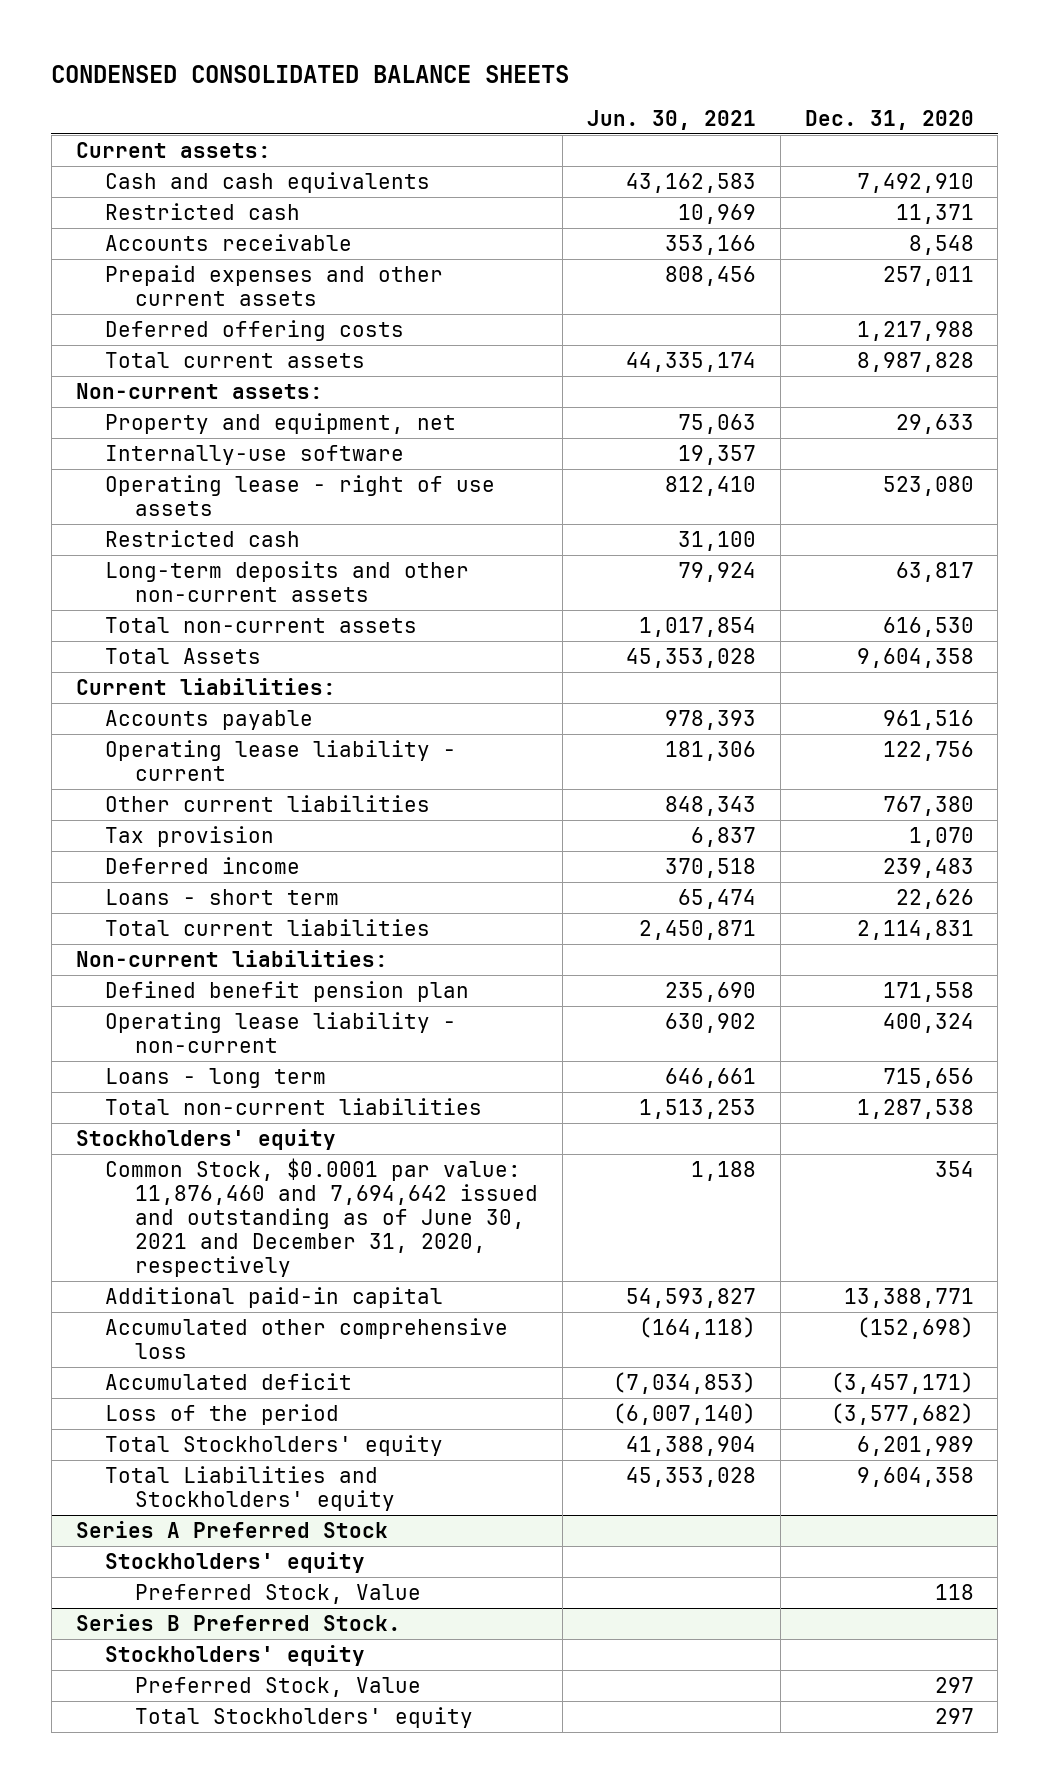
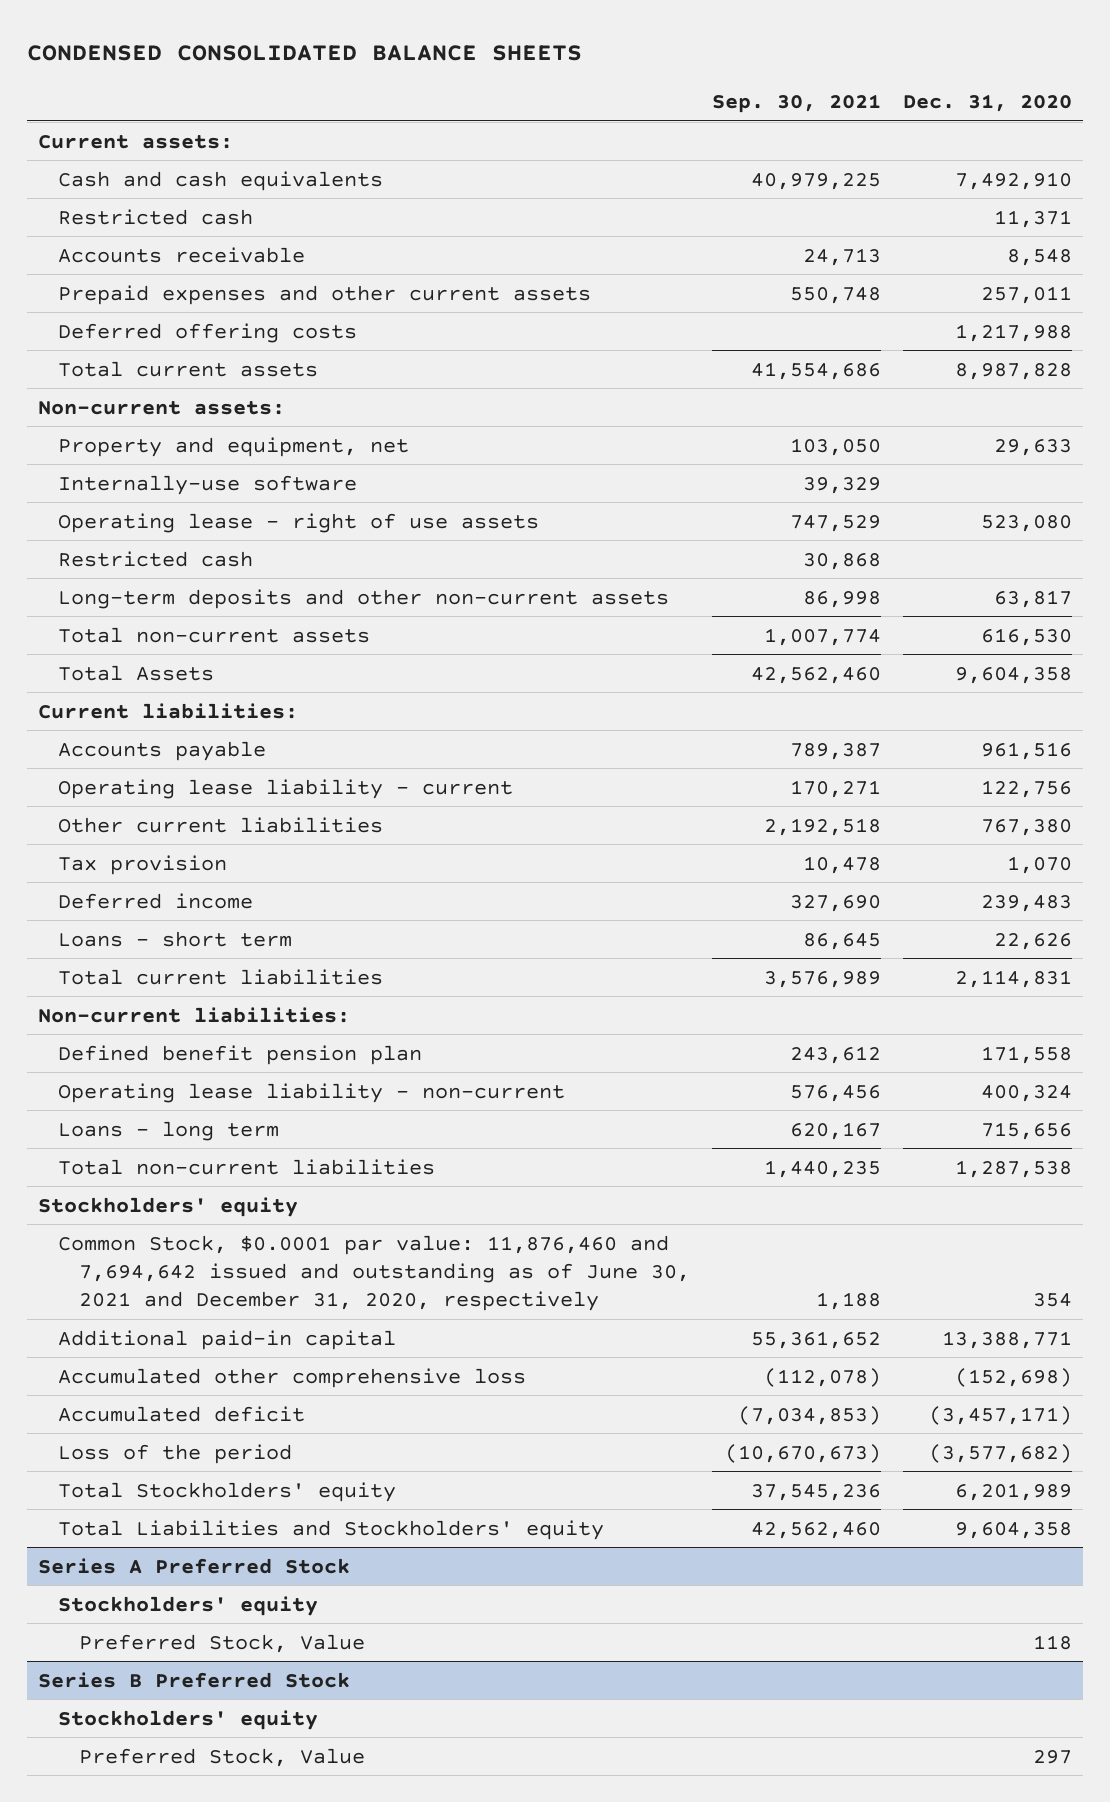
[586,109,756,130] Jun. 30, 2021 -> none
none -> [712,94,882,114] Sep. 30, 2021
[75,1613,401,1631] Series B Preferred Stock. -> [37,1671,350,1688] Series B Preferred Stock
[134,1706,473,1728] Total Stockholders' equity -> none

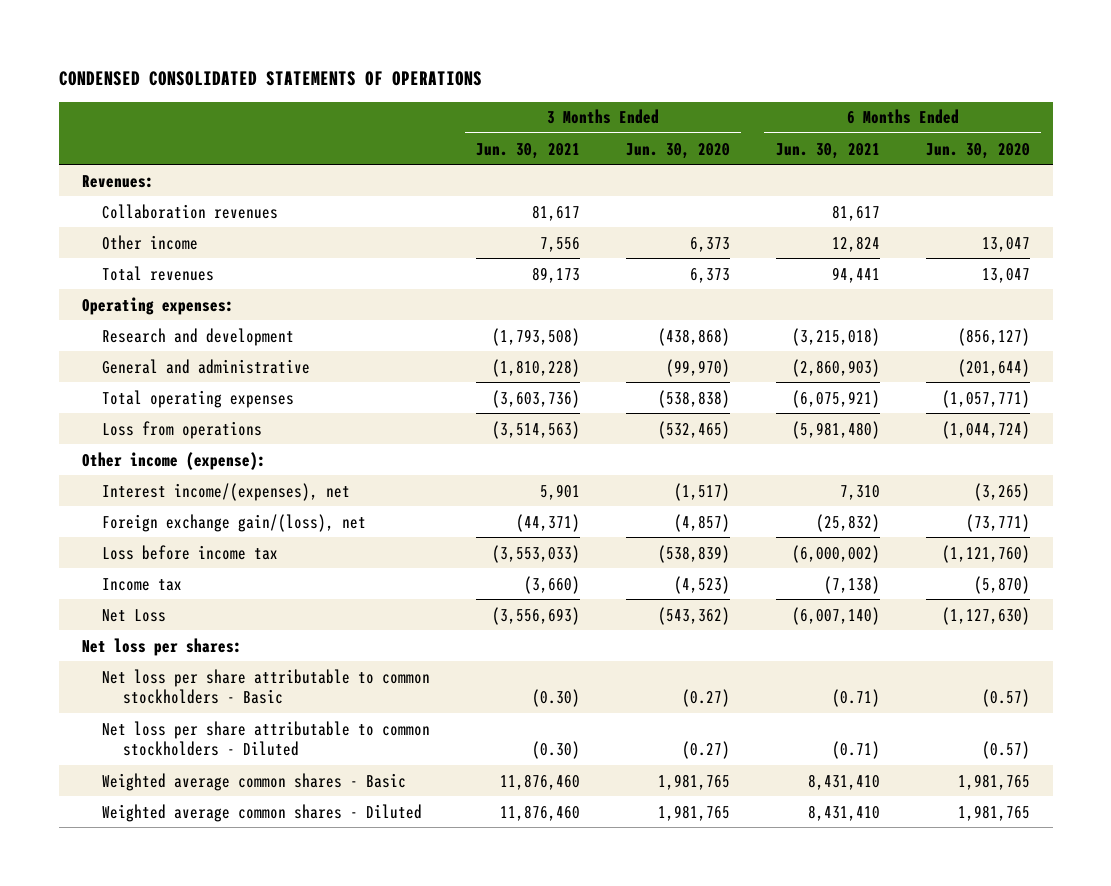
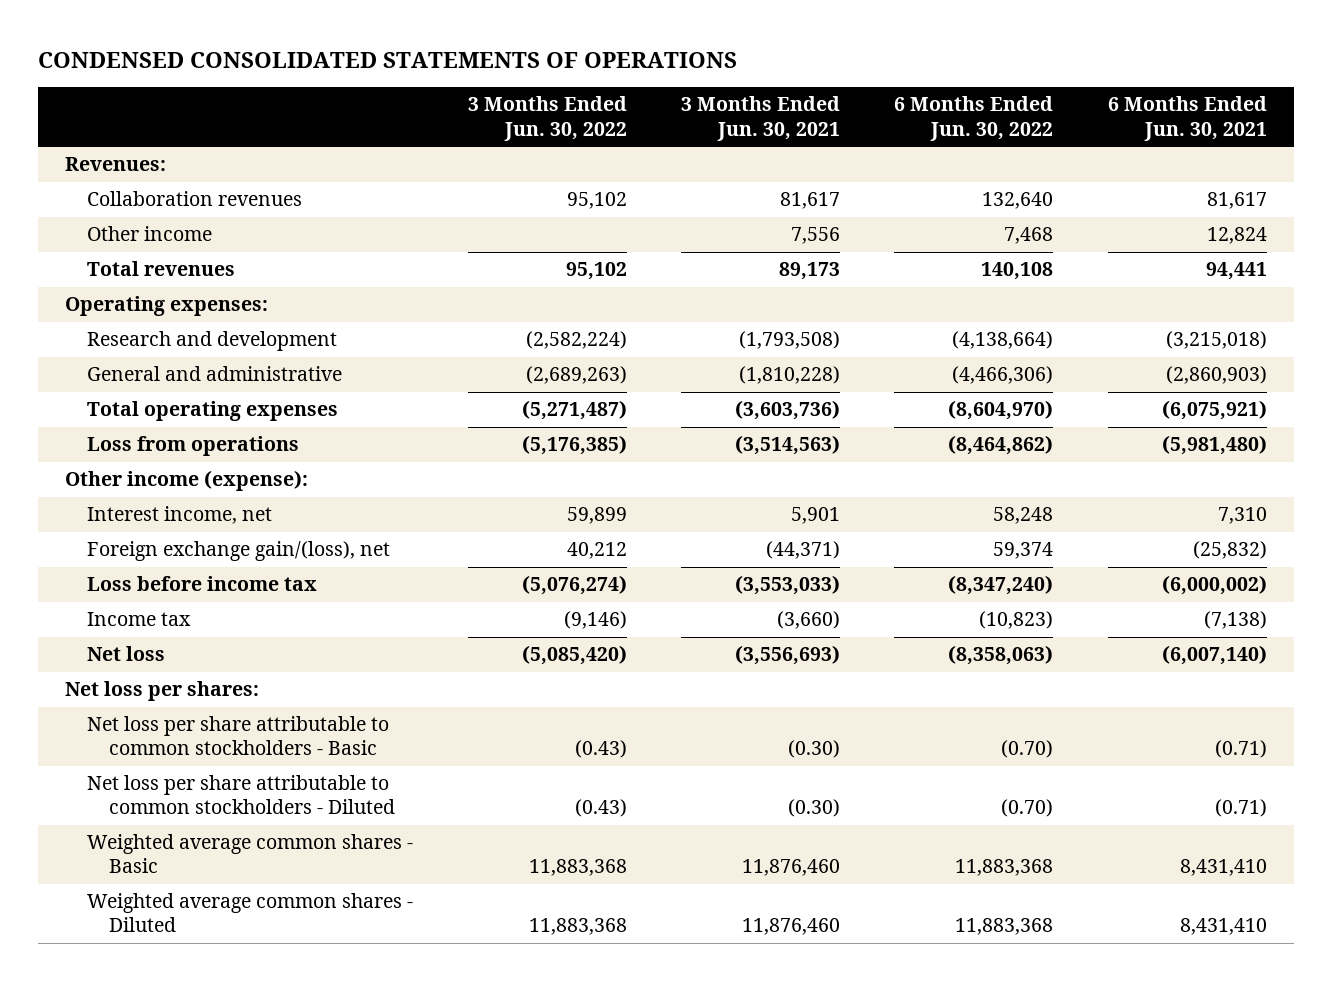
[625,142,730,159] Jun. 30, 2020 -> none
[925,142,1030,159] Jun. 30, 2020 -> none
none -> [467,96,627,141] 3 Months Ended Jun. 30, 2022
none -> [894,96,1054,141] 6 Months Ended Jun. 30, 2022
[102,482,351,501] Interest income/(expenses), net -> [87,506,273,525] Interest income, net
[102,608,167,622] Net Loss -> [87,646,166,662] Net loss

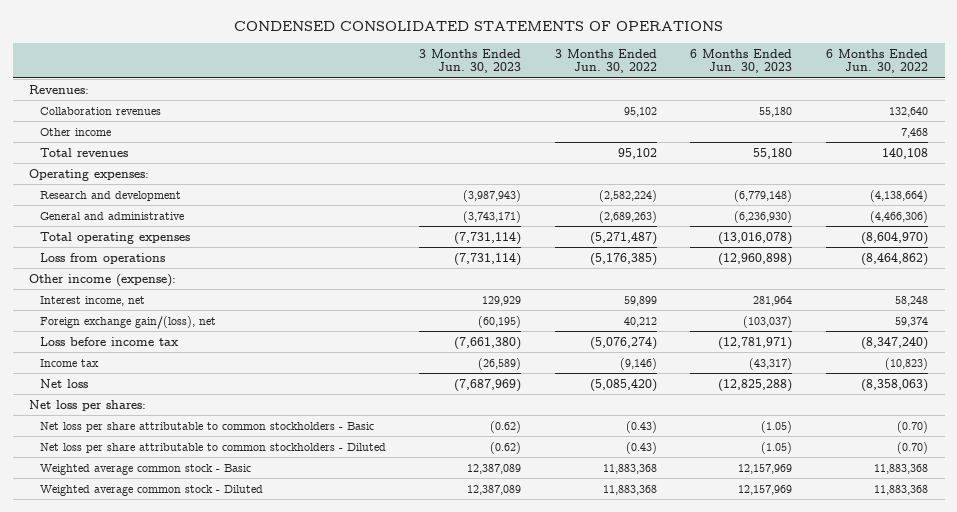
[680,96,840,141] 3 Months Ended Jun. 30, 2021 -> none
[1107,96,1267,141] 6 Months Ended Jun. 30, 2021 -> none
none -> [419,48,522,74] 3 Months Ended Jun. 30, 2023
none -> [690,48,793,74] 6 Months Ended Jun. 30, 2023
[87,834,414,874] Weighted average common shares - Basic -> [40,463,252,475] Weighted average common stock - Basic
[87,893,414,933] Weighted average common shares - Diluted -> [40,484,264,496] Weighted average common stock - Diluted

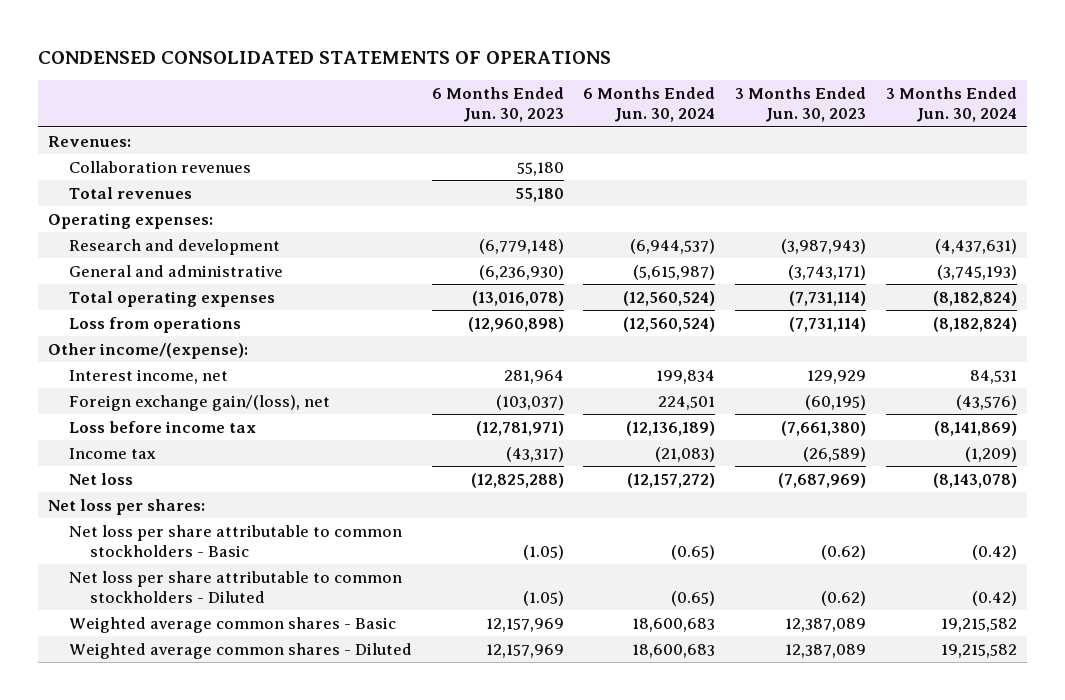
[554,48,657,74] 3 Months Ended Jun. 30, 2022 -> none
[825,48,928,74] 6 Months Ended Jun. 30, 2022 -> none
none -> [583,87,716,123] 6 Months Ended Jun. 30, 2024
none -> [885,87,1017,123] 3 Months Ended Jun. 30, 2024
[40,127,112,136] Other income -> none
[29,273,177,287] Other income (expense): -> [48,342,249,359] Other income/(expense):
[40,463,252,475] Weighted average common stock - Basic -> [68,616,396,633] Weighted average common shares - Basic
[40,484,264,496] Weighted average common stock - Diluted -> [68,642,412,659] Weighted average common shares - Diluted

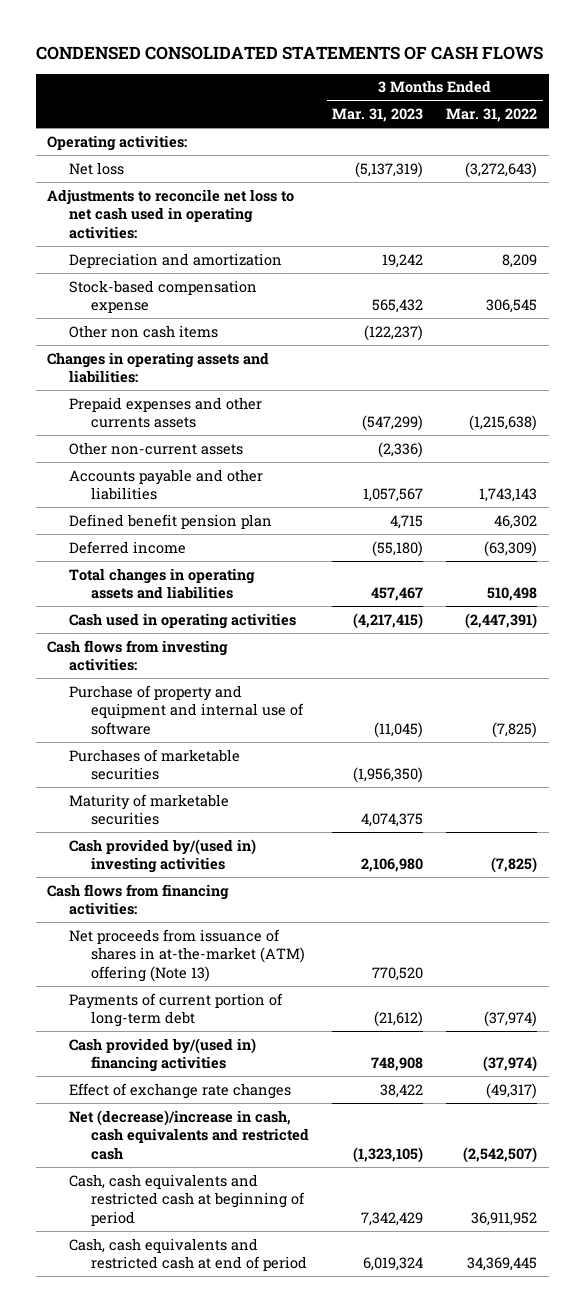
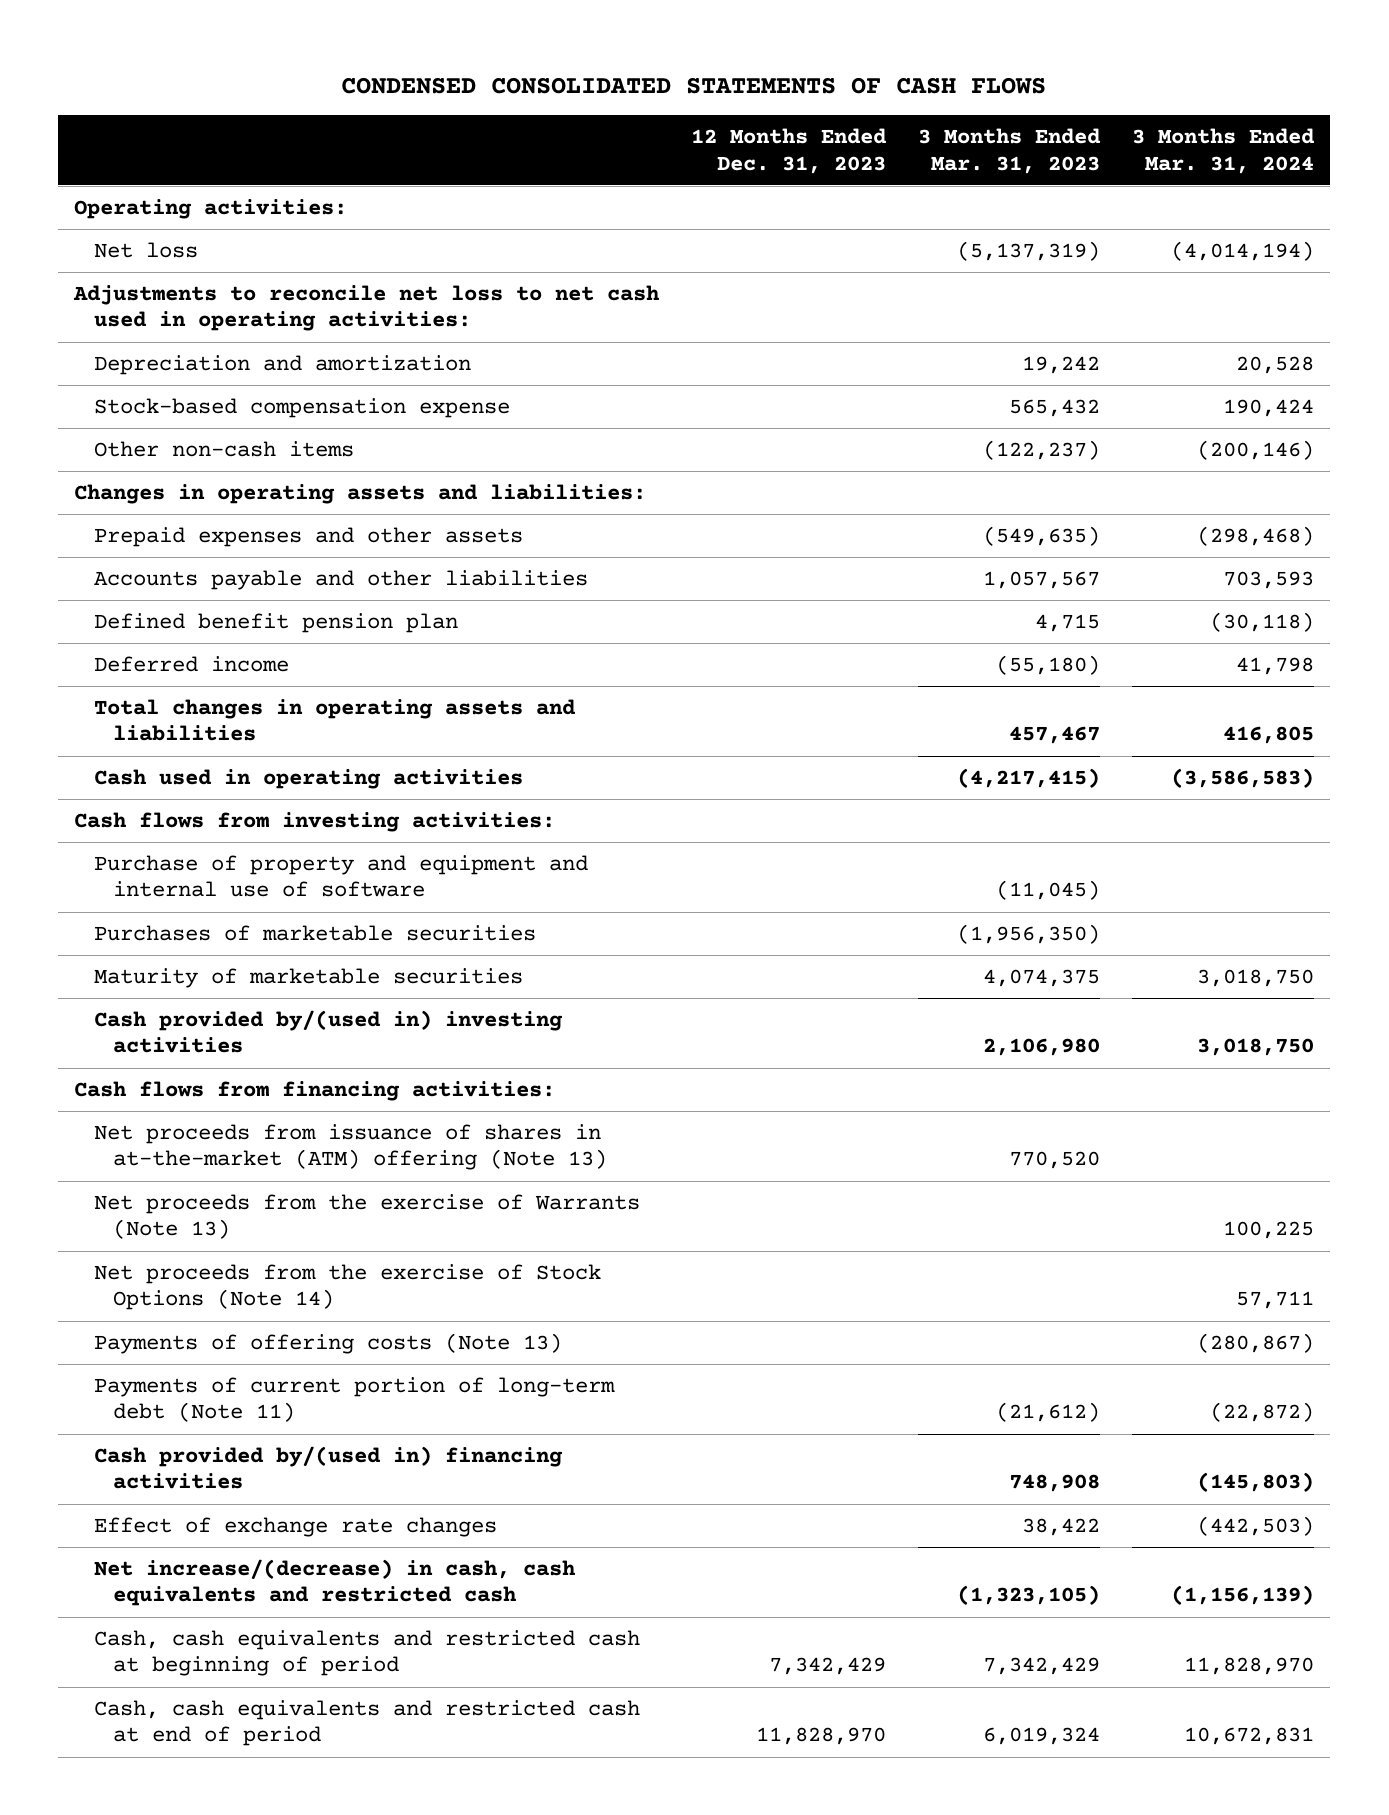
[446,108,538,123] Mar. 31, 2022 -> none
none -> [691,128,888,174] 12 Months Ended Dec. 31, 2023
none -> [1132,128,1316,174] 3 Months Ended Mar. 31, 2024
[69,324,219,338] Other non cash items -> [93,441,354,458] Other non-cash items
[69,441,244,455] Other non-current assets -> none
[69,396,263,429] Prepaid expenses and other currents assets -> [93,527,523,548] Prepaid expenses and other assets
[362,415,424,432] (547,299) -> [983,526,1101,547] (549,635)
none -> [93,1194,640,1240] Net proceeds from the exercise of Warrants (Note 13)
none -> [93,1264,601,1311] Net proceeds from the exercise of Stock Options (Note 14)
none -> [93,1333,562,1355] Payments of offering costs (Note 13)
[69,992,284,1028] Payments of current portion of long-term debt -> [93,1377,615,1423] Payments of current portion of long-term debt (Note 11)
[69,1109,310,1160] Net (decrease)/increase in cash, cash equivalents and restricted cash -> [93,1559,576,1607] Net increase/(decrease) in cash, cash equivalents and restricted cash

